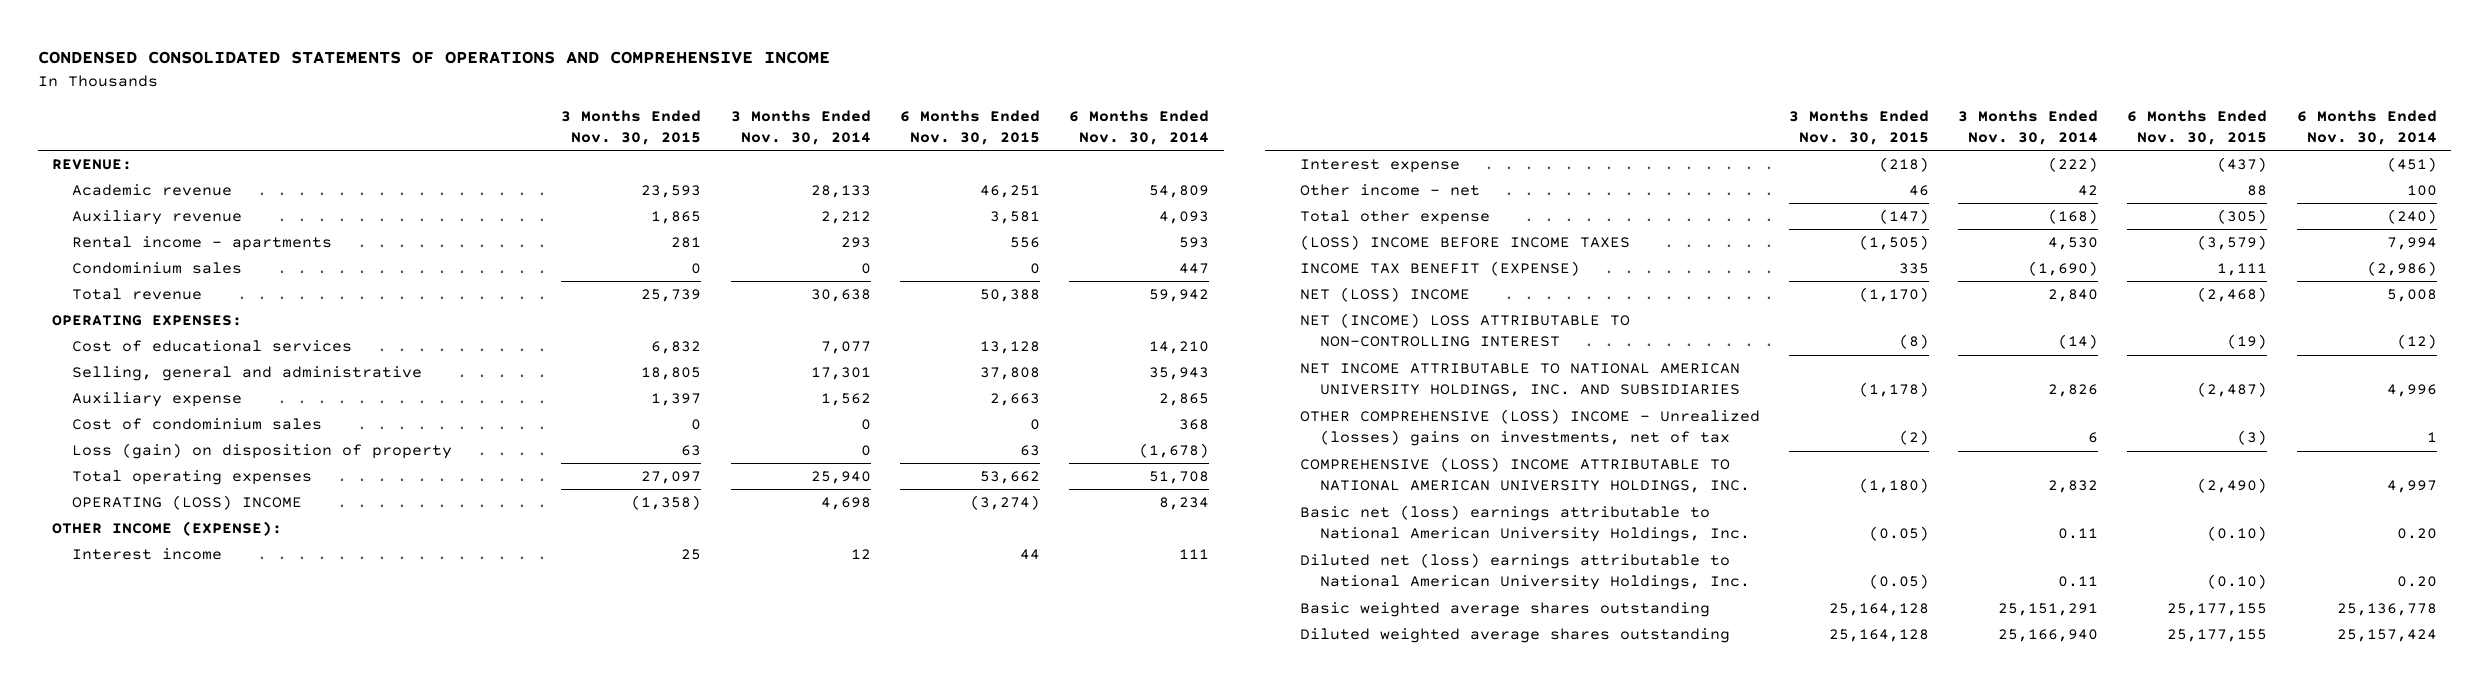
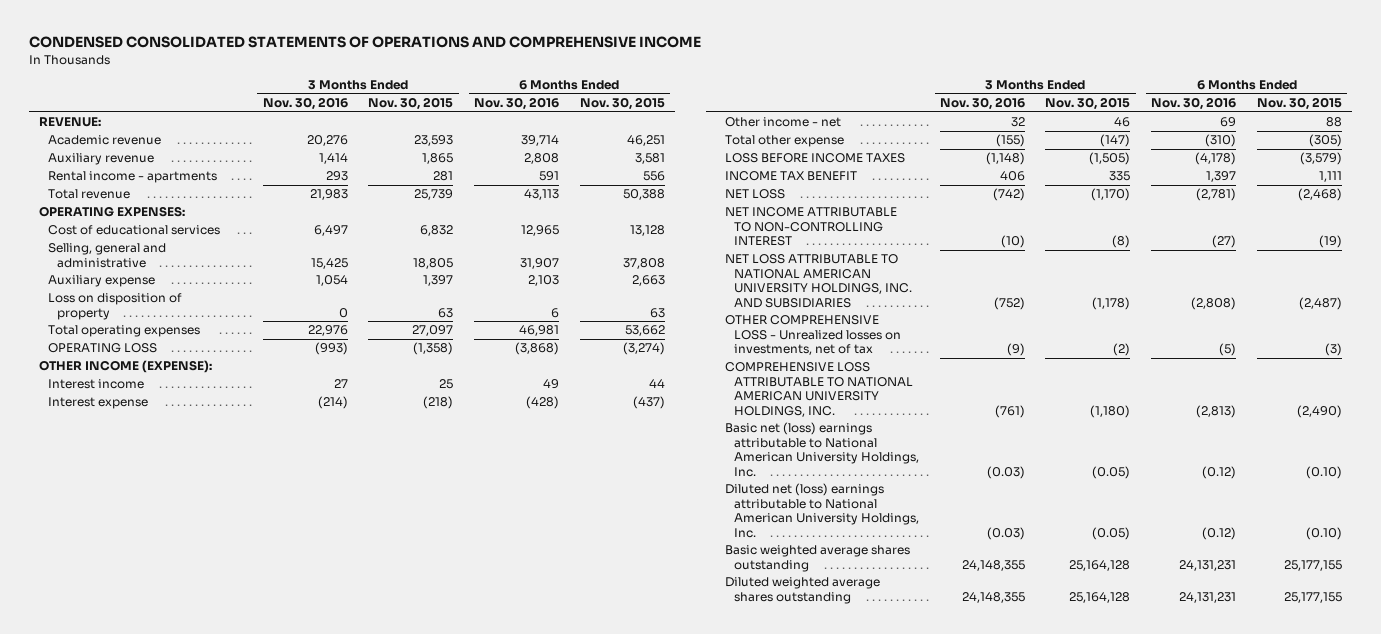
[730,109,871,145] 3 Months Ended Nov. 30, 2014 -> none
[1069,109,1210,145] 6 Months Ended Nov. 30, 2014 -> none
none -> [262,97,348,111] Nov. 30, 2016
none -> [474,97,560,111] Nov. 30, 2016
[72,262,243,275] Condominium sales -> none
[72,418,323,431] Cost of condominium sales -> none
[72,443,453,460] Loss (gain) on disposition of property -> [47,293,182,320] Loss on disposition of property
[72,495,303,511] OPERATING (LOSS) INCOME -> [47,343,157,354] OPERATING LOSS
[1299,235,1630,251] (LOSS) INCOME BEFORE INCOME TAXES -> [725,153,906,164] LOSS BEFORE INCOME TAXES
[1299,261,1580,277] INCOME TAX BENEFIT (EXPENSE) -> [725,171,858,182] INCOME TAX BENEFIT
[1299,287,1470,303] NET (LOSS) INCOME -> [725,189,786,200] NET LOSS
[1299,313,1630,348] NET (INCOME) LOSS ATTRIBUTABLE TO NON-CONTROLLING INTEREST -> [725,207,898,247] NET INCOME ATTRIBUTABLE TO NON-CONTROLLING INTEREST
[1299,363,1740,398] NET INCOME ATTRIBUTABLE TO NATIONAL AMERICAN UNIVERSITY HOLDINGS, INC. AND SUBSIDIARIES -> [725,254,912,308] NET LOSS ATTRIBUTABLE TO NATIONAL AMERICAN UNIVERSITY HOLDINGS, INC. AND SUBSIDIARIES
[1299,409,1760,447] OTHER COMPREHENSIVE (LOSS) INCOME - Unrealized (losses) gains on investments, net of tax -> [725,315,901,356] OTHER COMPREHENSIVE LOSS - Unrealized losses on investments, net of tax
[1299,457,1750,494] COMPREHENSIVE (LOSS) INCOME ATTRIBUTABLE TO NATIONAL AMERICAN UNIVERSITY HOLDINGS, INC. -> [725,362,913,417] COMPREHENSIVE LOSS ATTRIBUTABLE TO NATIONAL AMERICAN UNIVERSITY HOLDINGS, INC.

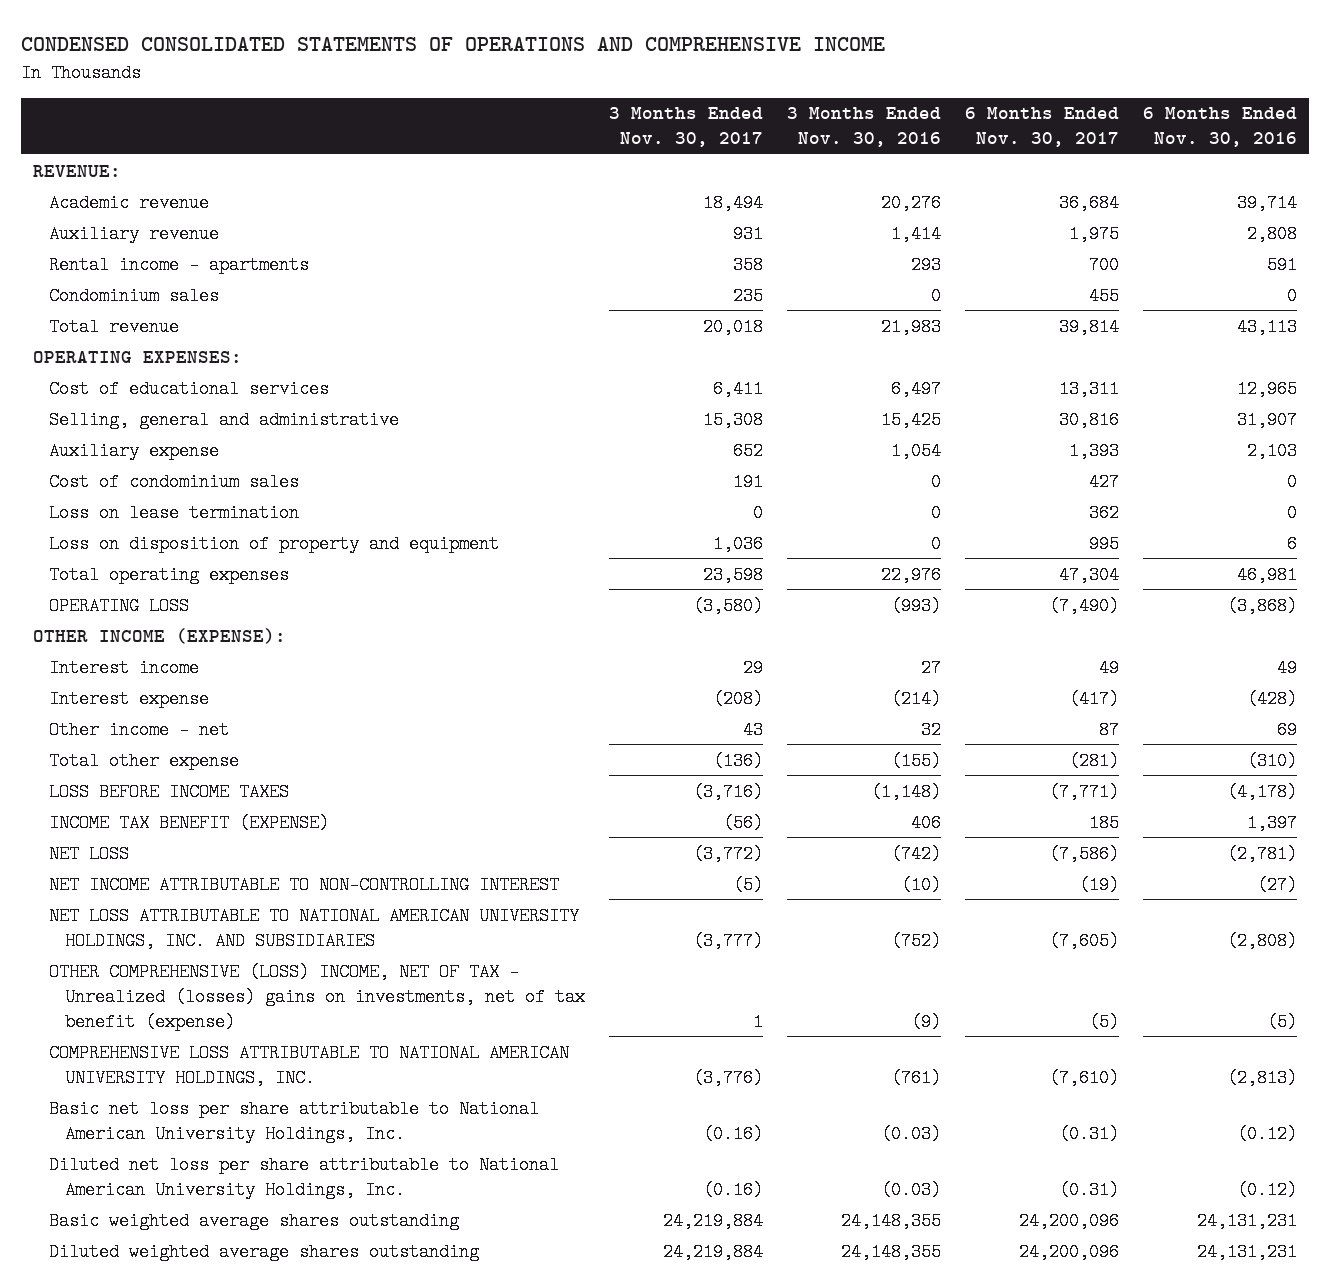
[368,97,454,111] Nov. 30, 2015 -> none
[579,97,665,111] Nov. 30, 2015 -> none
none -> [609,107,764,148] 3 Months Ended Nov. 30, 2017
none -> [965,107,1120,148] 6 Months Ended Nov. 30, 2017
none -> [48,286,219,305] Condominium sales
none -> [48,472,299,491] Cost of condominium sales
none -> [48,503,299,522] Loss on lease termination
[47,293,182,320] Loss on disposition of property -> [48,534,499,553] Loss on disposition of property and equipment
[725,171,858,182] INCOME TAX BENEFIT -> [48,813,329,832] INCOME TAX BENEFIT (EXPENSE)
[725,315,901,356] OTHER COMPREHENSIVE LOSS - Unrealized losses on investments, net of tax -> [48,962,585,1031] OTHER COMPREHENSIVE (LOSS) INCOME, NET OF TAX - Unrealized (losses) gains on investments, net of tax benefit (expense)
[725,422,919,477] Basic net (loss) earnings attributable to National American University Holdings, Inc. -> [48,1099,539,1143] Basic net loss per share attributable to National American University Holdings, Inc.
[725,483,919,538] Diluted net (loss) earnings attributable to National American University Holdings, Inc. -> [48,1155,559,1199] Diluted net loss per share attributable to National American University Holdings, Inc.

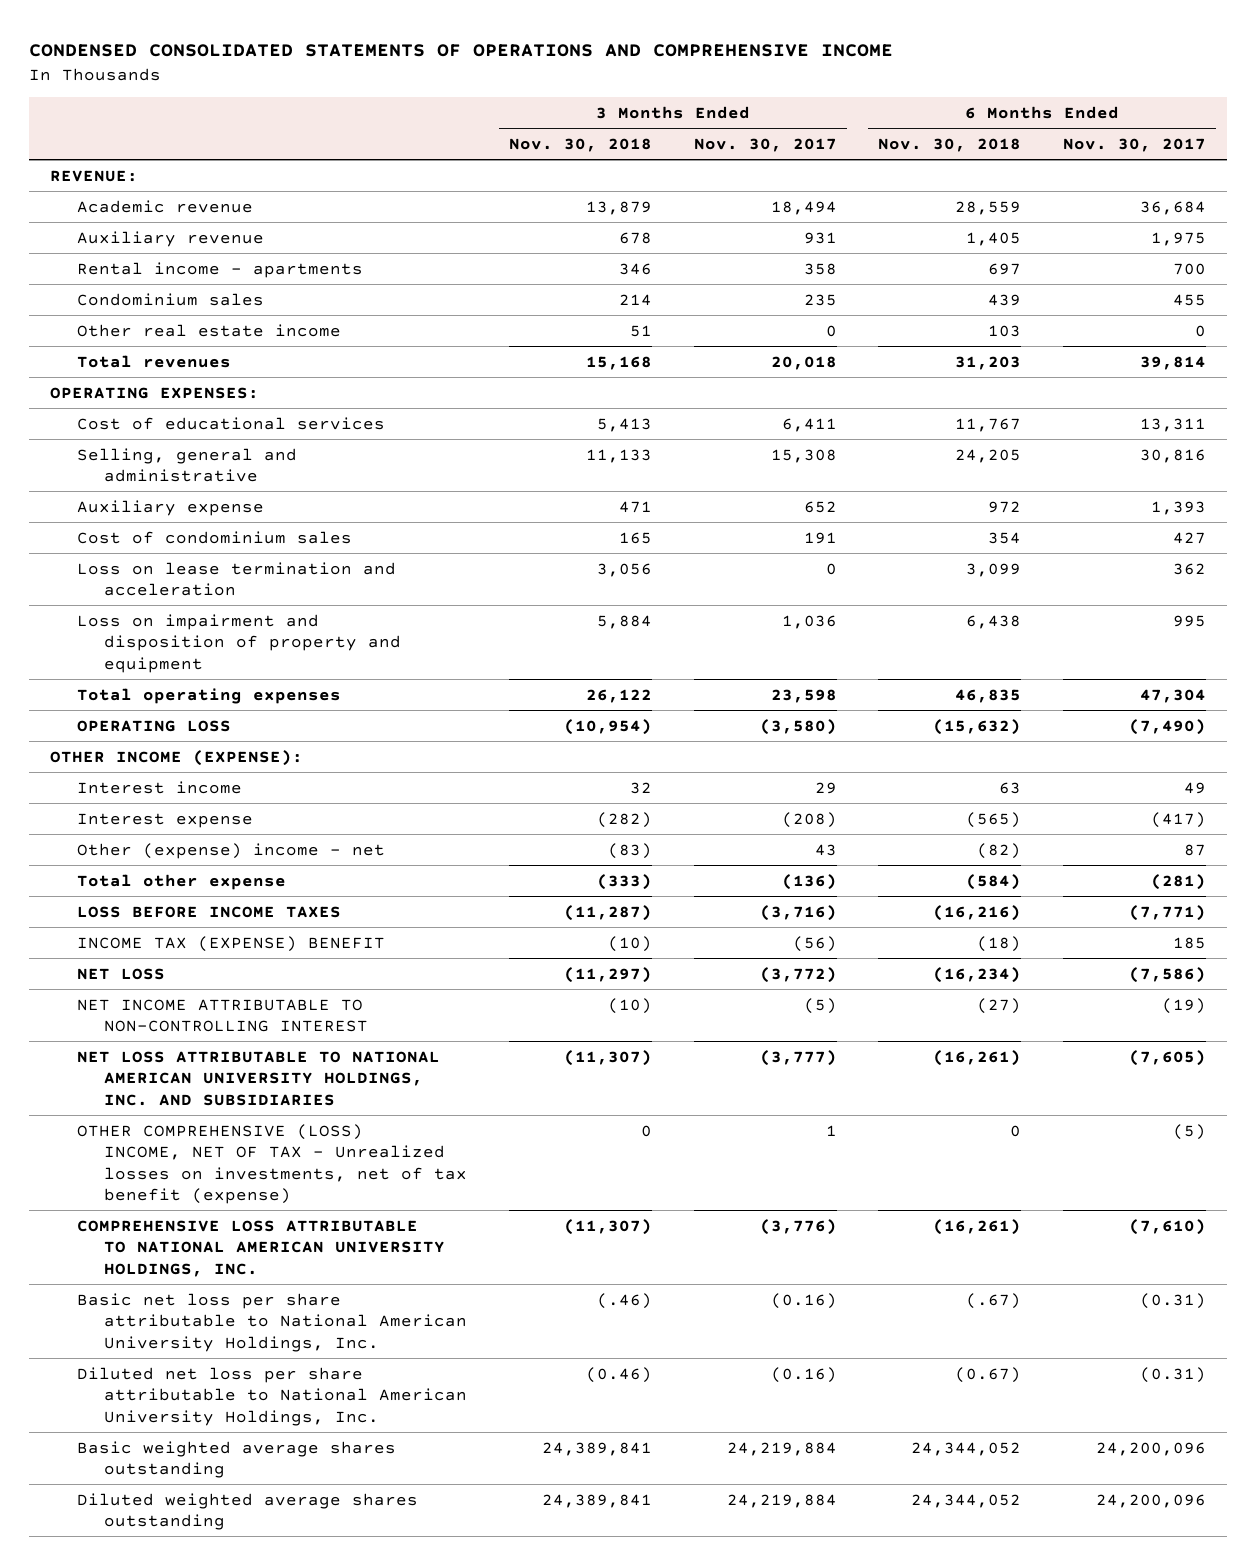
[787,107,942,148] 3 Months Ended Nov. 30, 2016 -> none
[1143,107,1298,148] 6 Months Ended Nov. 30, 2016 -> none
none -> [509,137,653,152] Nov. 30, 2018
none -> [878,137,1022,152] Nov. 30, 2018
none -> [77,323,342,337] Other real estate income
[48,317,179,336] Total revenue -> [77,354,232,368] Total revenues
[48,503,299,522] Loss on lease termination -> [77,561,397,597] Loss on lease termination and acceleration
[48,534,499,553] Loss on disposition of property and equipment -> [77,613,402,673] Loss on impairment and disposition of property and equipment
[48,720,229,739] Other income - net -> [77,842,386,859] Other (expense) income - net
[48,813,329,832] INCOME TAX BENEFIT (EXPENSE) -> [77,935,386,952] INCOME TAX (EXPENSE) BENEFIT
[48,962,585,1031] OTHER COMPREHENSIVE (LOSS) INCOME, NET OF TAX - Unrealized (losses) gains on investments, net of tax benefit (expense) -> [77,1123,468,1204] OTHER COMPREHENSIVE (LOSS) INCOME, NET OF TAX - Unrealized losses on investments, net of tax benefit (expense)

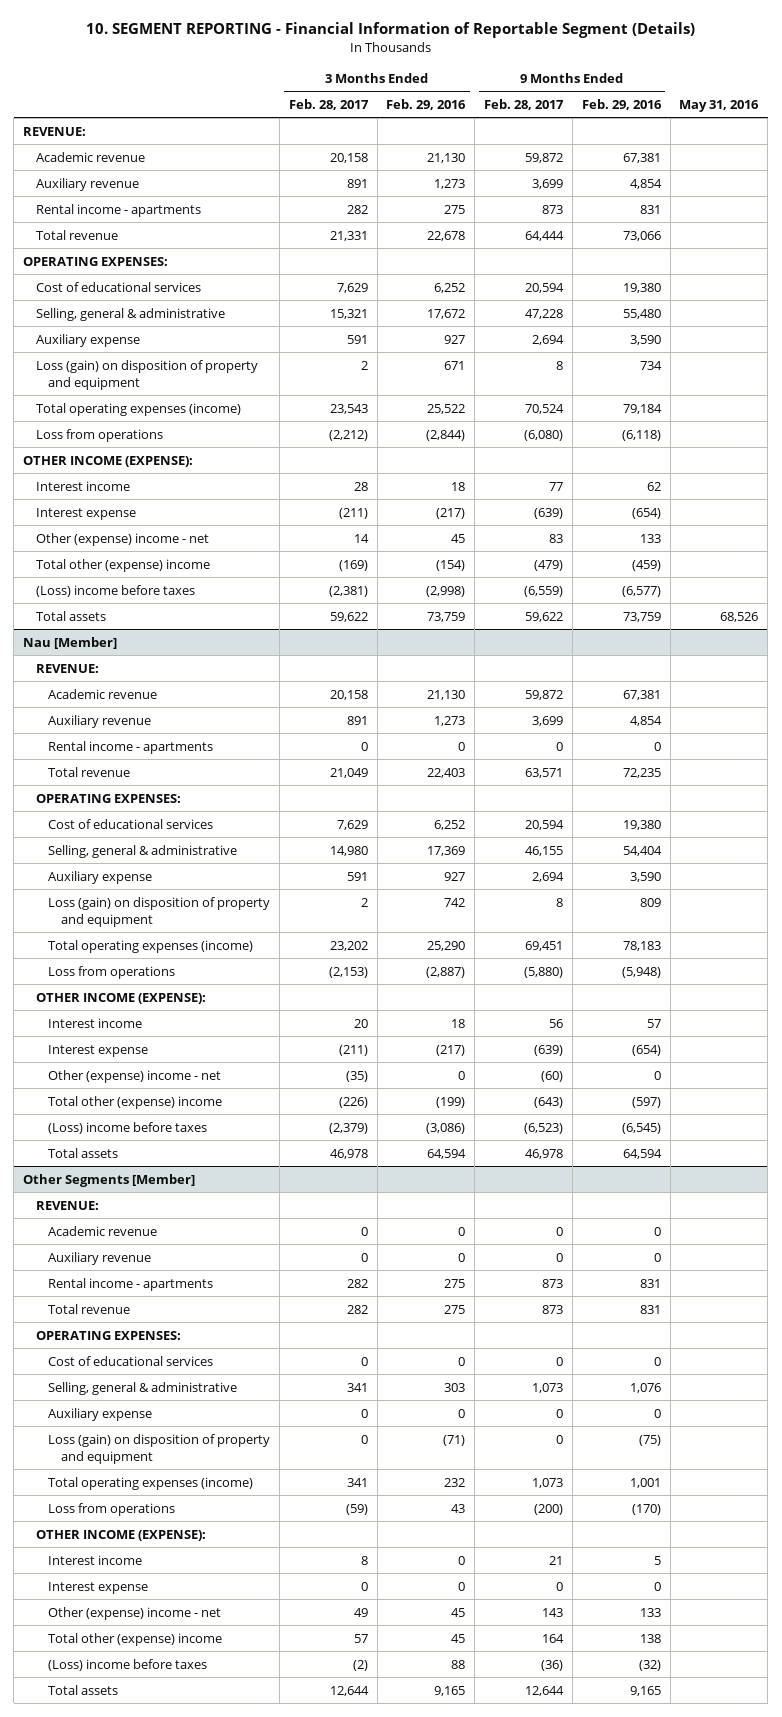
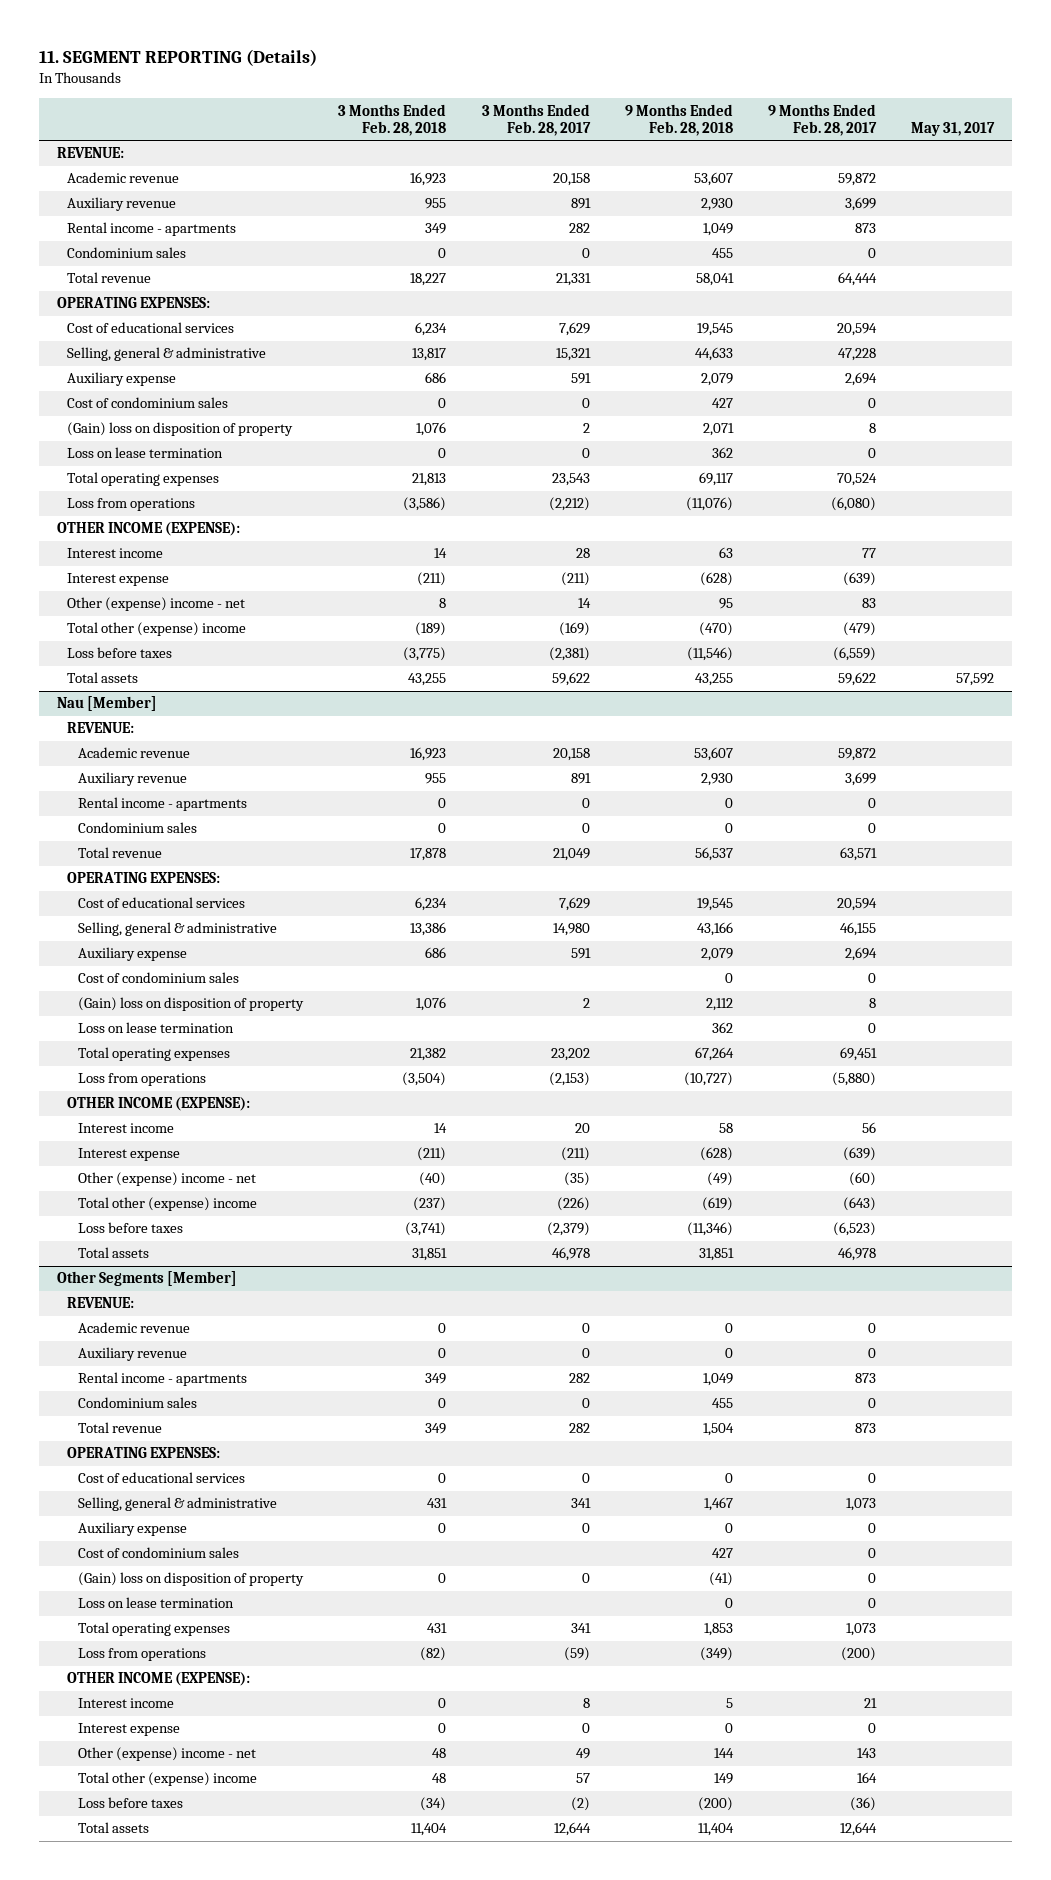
[85,22,695,39] 10. SEGMENT REPORTING - Financial Information of Reportable Segment (Details) -> [39,48,318,66] 11. SEGMENT REPORTING (Details)
[386,98,467,110] Feb. 29, 2016 -> none
[581,98,662,110] Feb. 29, 2016 -> none
[679,99,760,112] May 31, 2016 -> none
none -> [338,103,447,137] 3 Months Ended Feb. 28, 2018
none -> [624,103,733,137] 9 Months Ended Feb. 28, 2018
none -> [911,122,996,137] May 31, 2017
none -> [67,247,187,259] Condominium sales
none -> [67,397,229,409] Cost of condominium sales
[35,359,258,390] Loss (gain) on disposition of property and equipment -> [67,422,294,437] (Gain) loss on disposition of property
none -> [67,447,224,459] Loss on lease termination
[35,402,241,416] Total operating expenses (income) -> [67,472,220,487] Total operating expenses
[35,584,195,597] (Loss) income before taxes -> [67,647,173,659] Loss before taxes
none -> [78,822,198,834] Condominium sales
none -> [78,972,240,984] Cost of condominium sales
[48,896,271,927] Loss (gain) on disposition of property and equipment -> [78,997,305,1012] (Gain) loss on disposition of property
none -> [78,1022,235,1034] Loss on lease termination
[48,939,254,953] Total operating expenses (income) -> [78,1047,231,1062] Total operating expenses
[48,1121,208,1134] (Loss) income before taxes -> [78,1222,184,1234] Loss before taxes
none -> [78,1397,198,1409] Condominium sales
none -> [78,1547,240,1559] Cost of condominium sales
[48,1433,271,1464] Loss (gain) on disposition of property and equipment -> [78,1572,305,1587] (Gain) loss on disposition of property
none -> [78,1597,235,1609] Loss on lease termination
[48,1476,254,1490] Total operating expenses (income) -> [78,1622,231,1637] Total operating expenses
[48,1658,208,1671] (Loss) income before taxes -> [78,1797,184,1809] Loss before taxes

